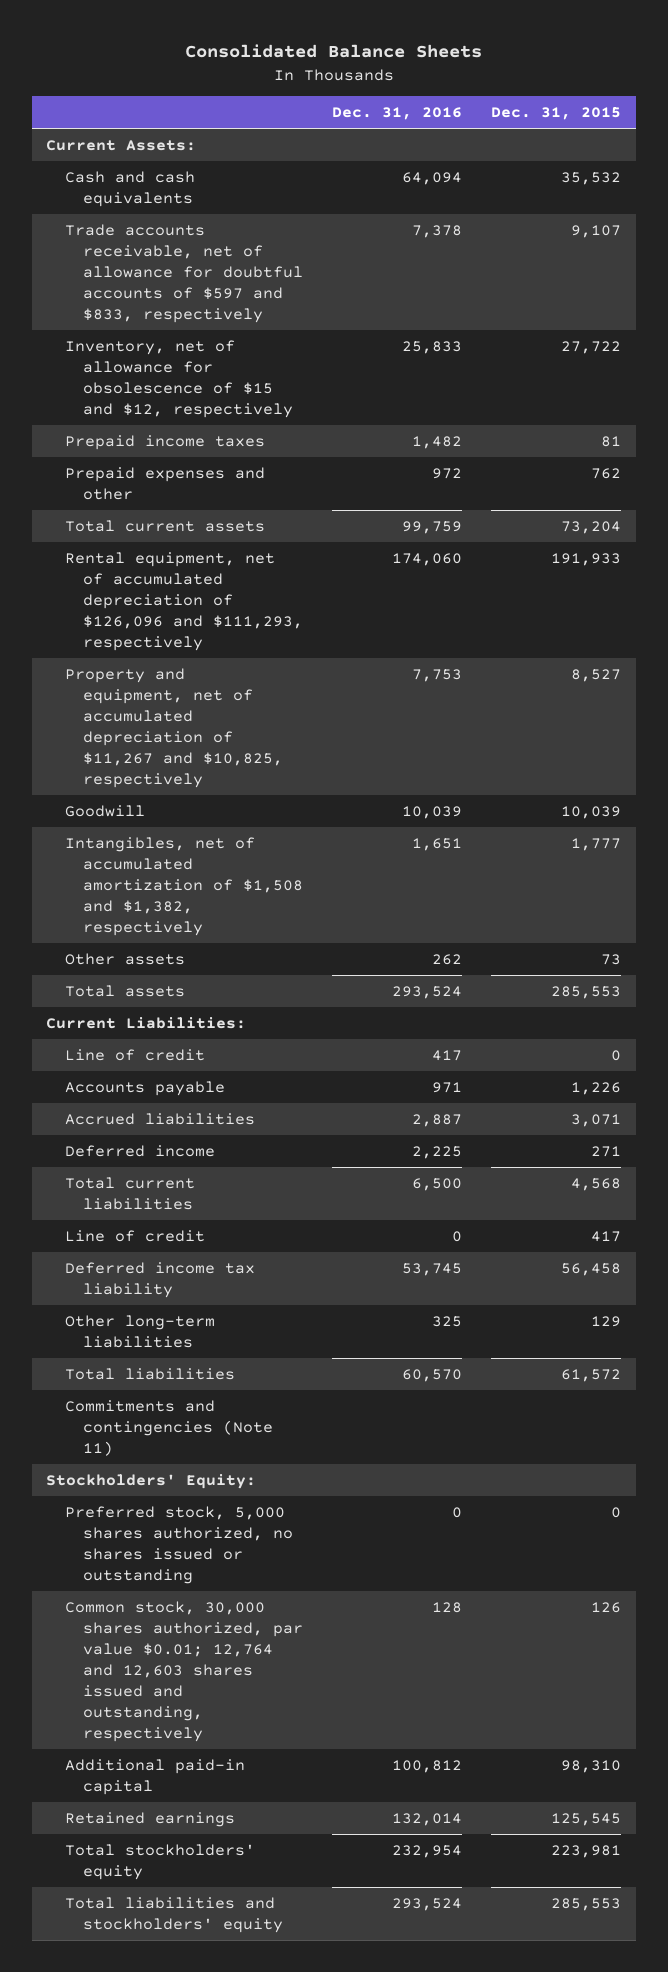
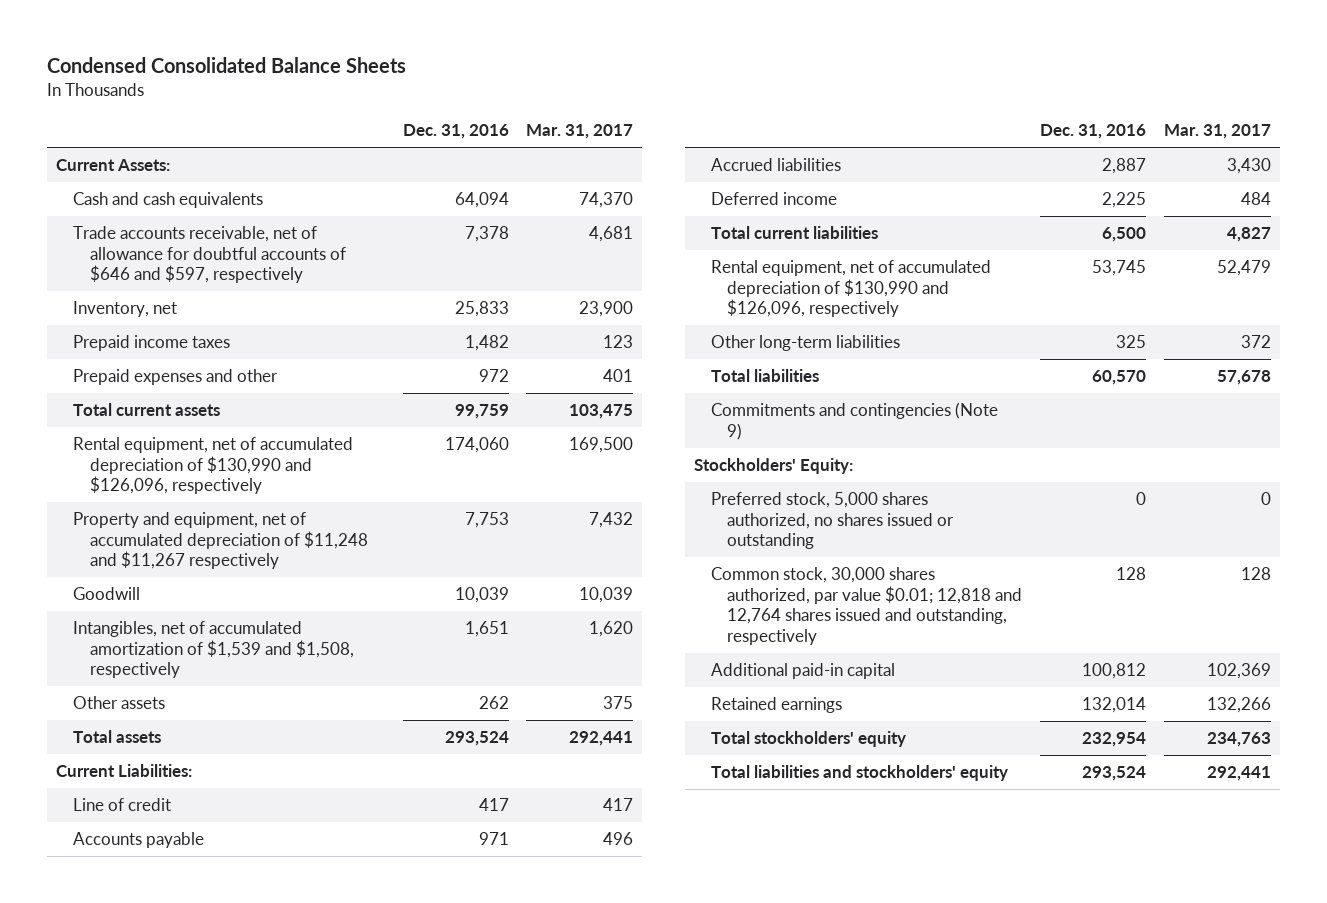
[184,44,482,59] Consolidated Balance Sheets -> [46,57,406,74] Condensed Consolidated Balance Sheets
[491,107,622,121] Dec. 31, 2015 -> none
none -> [526,124,634,140] Mar. 31, 2017
[64,223,304,324] Trade accounts receivable, net of allowance for doubtful accounts of $597 and $833, respectively -> [72,226,346,284] Trade accounts receivable, net of allowance for doubtful accounts of $646 and $597, respectively
[64,339,294,419] Inventory, net of allowance for obsolescence of $15 and $12, respectively -> [72,301,177,318] Inventory, net
[64,551,304,652] Rental equipment, net of accumulated depreciation of $126,096 and $111,293, respectively -> [72,437,353,495] Rental equipment, net of accumulated depreciation of $130,990 and $126,096, respectively
[64,667,284,789] Property and equipment, net of accumulated depreciation of $11,267 and $10,825, respectively -> [72,512,368,570] Property and equipment, net of accumulated depreciation of $11,248 and $11,267 respectively
[64,836,304,937] Intangibles, net of accumulated amortization of $1,508 and $1,382, respectively -> [72,621,354,679] Intangibles, net of accumulated amortization of $1,539 and $1,508, respectively
[64,1229,205,1242] Line of credit -> none
[64,1261,255,1298] Deferred income tax liability -> [710,260,991,318] Rental equipment, net of accumulated depreciation of $130,990 and $126,096, respectively
[64,1399,274,1457] Commitments and contingencies (Note 11) -> [710,402,998,440] Commitments and contingencies (Note 9)
[64,1600,304,1743] Common stock, 30,000 shares authorized, par value $0.01; 12,764 and 12,603 shares issued and outstanding, respectively -> [710,567,1023,645] Common stock, 30,000 shares authorized, par value $0.01; 12,818 and 12,764 shares issued and outstanding, respectively

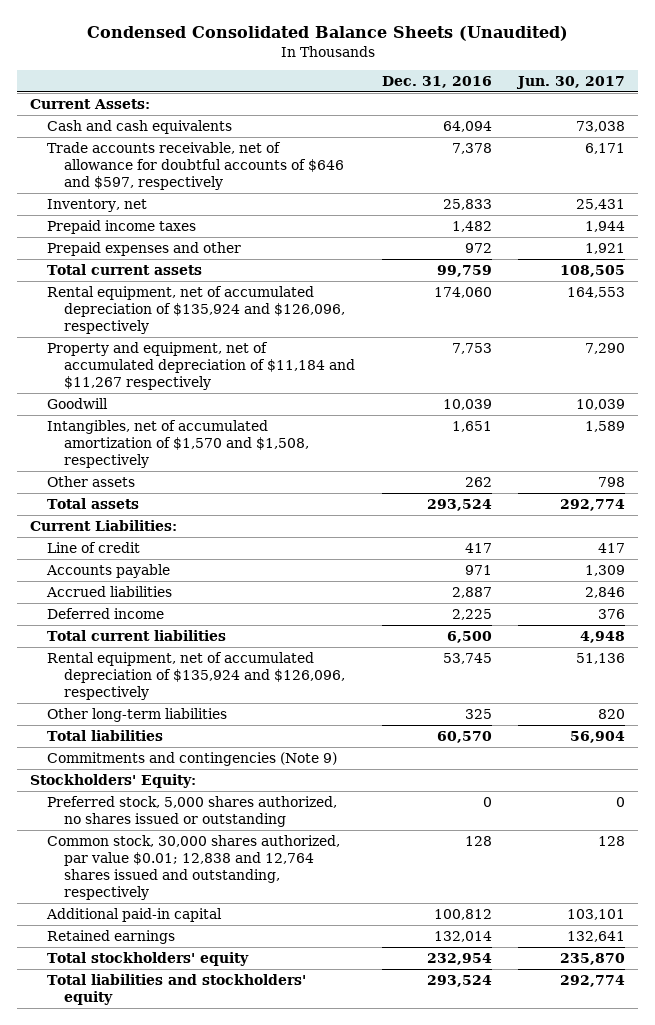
[46,57,406,74] Condensed Consolidated Balance Sheets -> [86,26,568,42] Condensed Consolidated Balance Sheets (Unaudited)
[526,124,634,140] Mar. 31, 2017 -> none
none -> [516,75,626,89] Jun. 30, 2017
[72,437,353,495] Rental equipment, net of accumulated depreciation of $130,990 and $126,096, respectively -> [47,285,345,334] Rental equipment, net of accumulated depreciation of $135,924 and $126,096, respectively
[72,512,368,570] Property and equipment, net of accumulated depreciation of $11,248 and $11,267 respectively -> [47,341,355,390] Property and equipment, net of accumulated depreciation of $11,184 and $11,267 respectively
[72,621,354,679] Intangibles, net of accumulated amortization of $1,539 and $1,508, respectively -> [47,419,309,468] Intangibles, net of accumulated amortization of $1,570 and $1,508, respectively
[710,260,991,318] Rental equipment, net of accumulated depreciation of $130,990 and $126,096, respectively -> [47,651,345,700] Rental equipment, net of accumulated depreciation of $135,924 and $126,096, respectively
[710,567,1023,645] Common stock, 30,000 shares authorized, par value $0.01; 12,818 and 12,764 shares issued and outstanding, respectively -> [47,834,341,900] Common stock, 30,000 shares authorized, par value $0.01; 12,838 and 12,764 shares issued and outstanding, respectively

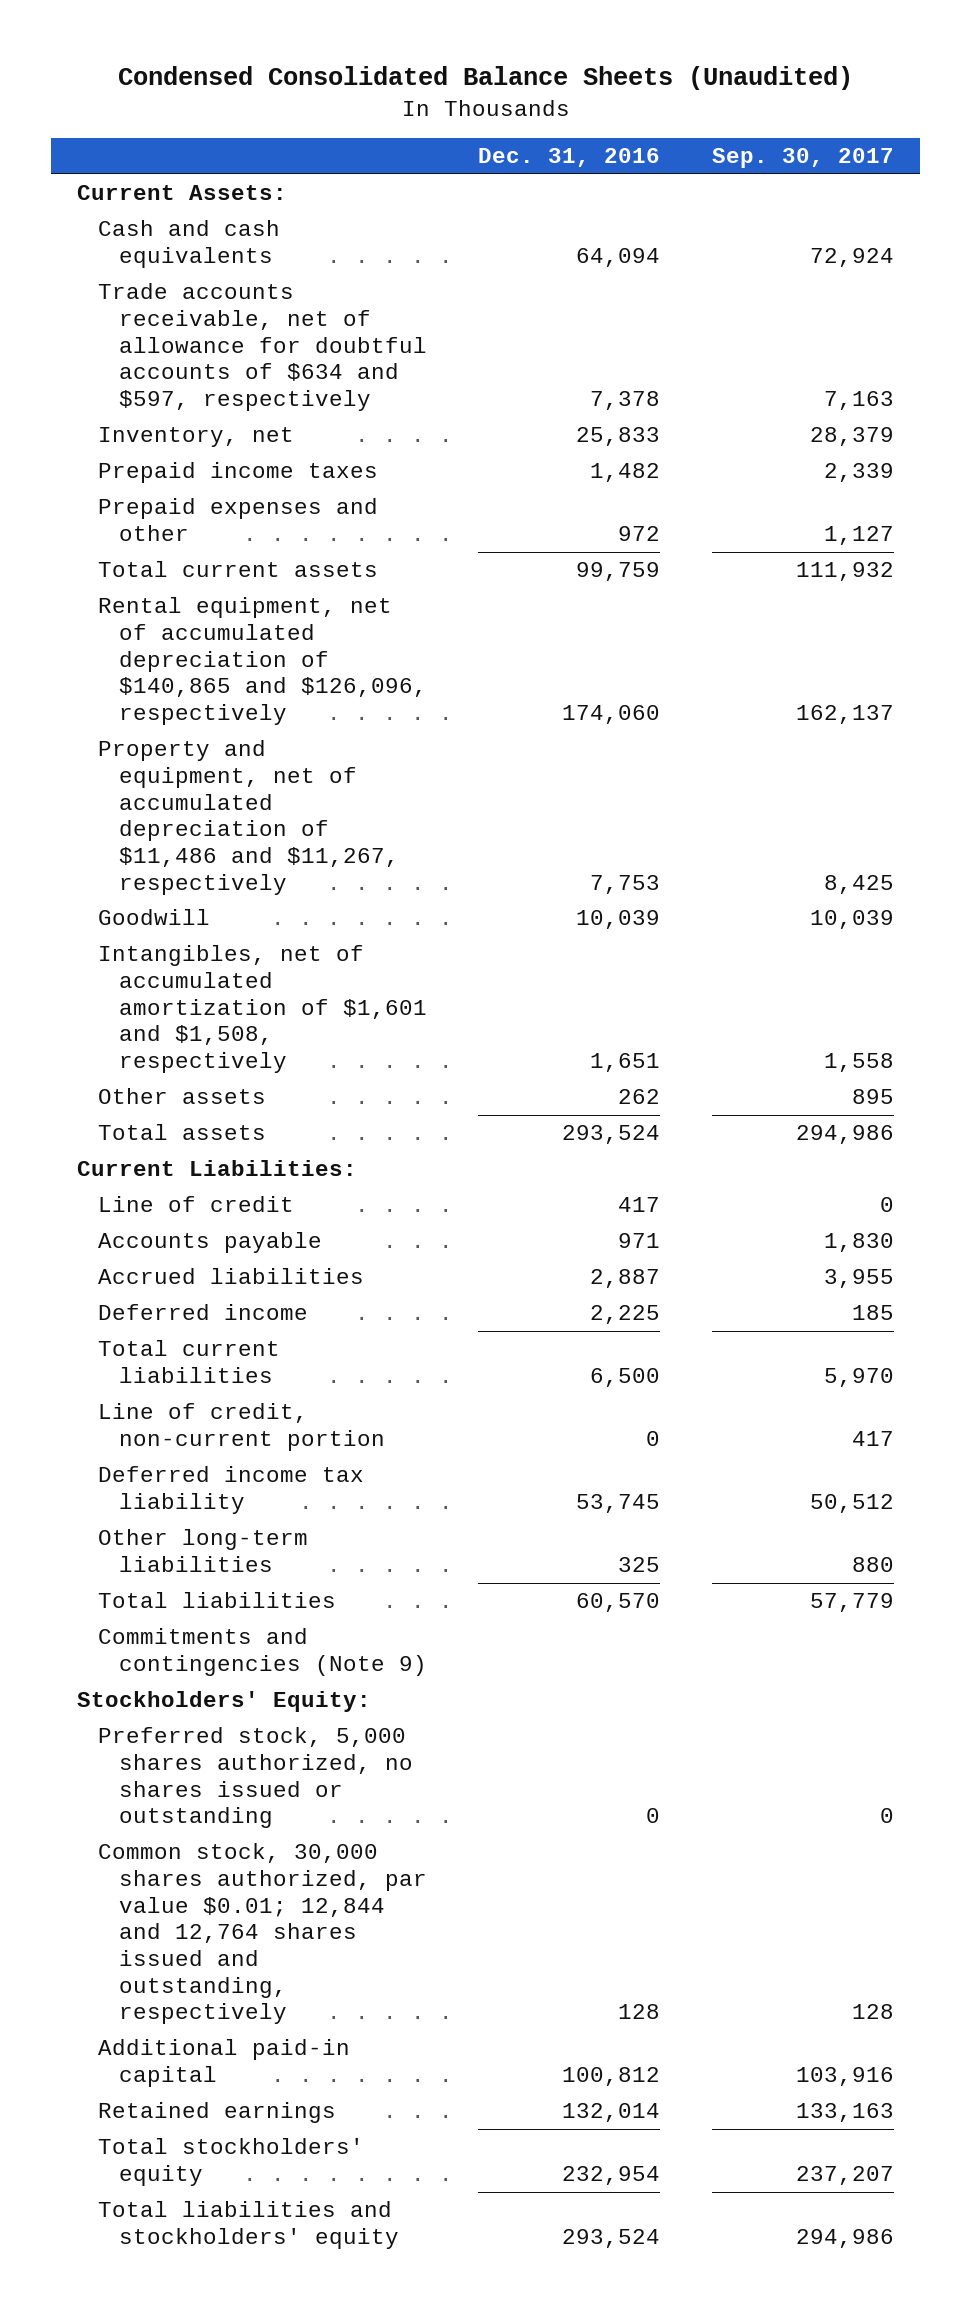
[516,75,626,89] Jun. 30, 2017 -> none
none -> [712,148,895,169] Sep. 30, 2017
[47,141,344,190] Trade accounts receivable, net of allowance for doubtful accounts of $646 and $597, respectively -> [97,283,427,411] Trade accounts receivable, net of allowance for doubtful accounts of $634 and $597, respectively
[47,285,345,334] Rental equipment, net of accumulated depreciation of $135,924 and $126,096, respectively -> [97,597,427,725] Rental equipment, net of accumulated depreciation of $140,865 and $126,096, respectively
[47,341,355,390] Property and equipment, net of accumulated depreciation of $11,184 and $11,267 respectively -> [97,740,399,895] Property and equipment, net of accumulated depreciation of $11,486 and $11,267, respectively
[47,419,309,468] Intangibles, net of accumulated amortization of $1,570 and $1,508, respectively -> [97,945,427,1073] Intangibles, net of accumulated amortization of $1,601 and $1,508, respectively
none -> [97,1403,385,1452] Line of credit, non-current portion
[47,651,345,700] Rental equipment, net of accumulated depreciation of $135,924 and $126,096, respectively -> [97,1466,364,1515] Deferred income tax liability
[47,834,341,900] Common stock, 30,000 shares authorized, par value $0.01; 12,838 and 12,764 shares issued and outstanding, respectively -> [97,1843,427,2025] Common stock, 30,000 shares authorized, par value $0.01; 12,844 and 12,764 shares issued and outstanding, respectively

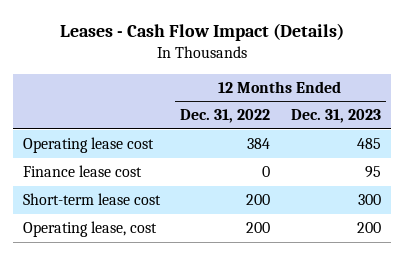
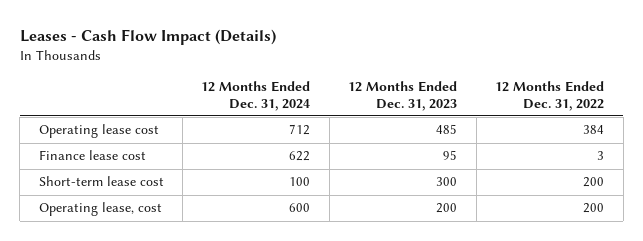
none -> [201,80,311,111] 12 Months Ended Dec. 31, 2024
[262,166,271,178] 0 -> [597,151,605,161] 3

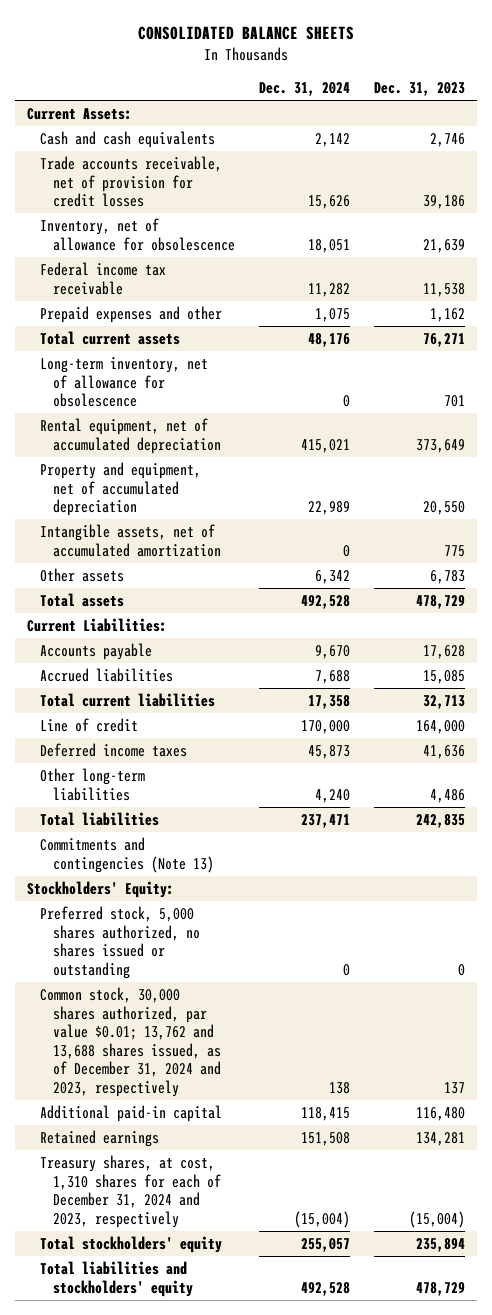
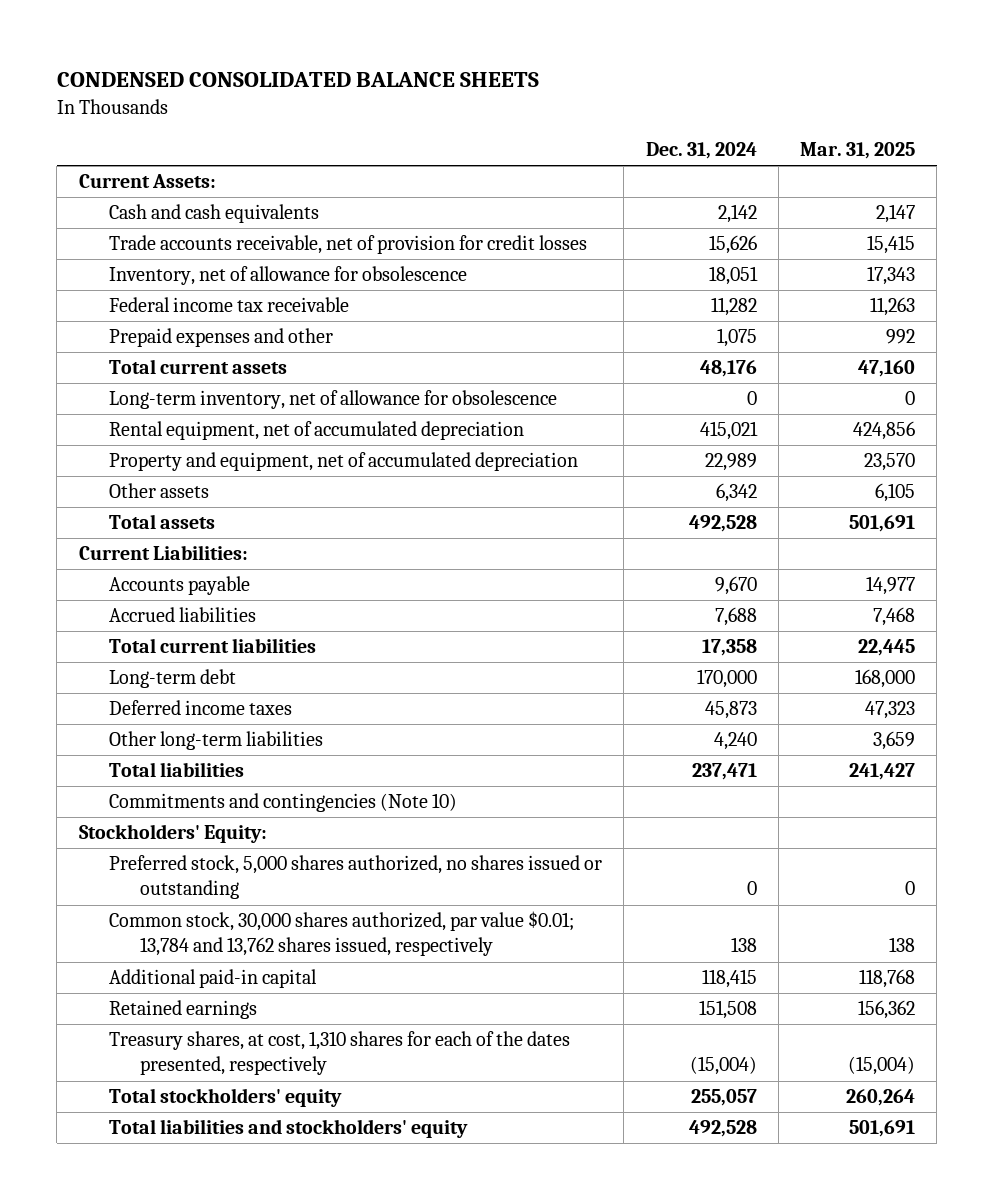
[138,25,355,40] CONSOLIDATED BALANCE SHEETS -> [56,72,539,88] CONDENSED CONSOLIDATED BALANCE SHEETS
[374,82,466,97] Dec. 31, 2023 -> none
none -> [800,142,916,160] Mar. 31, 2025
[39,523,221,557] Intangible assets, net of accumulated amortization -> none
[39,717,138,732] Line of credit -> [109,669,237,689] Long-term debt
[39,836,214,873] Commitments and contingencies (Note 13) -> [109,793,458,813] Commitments and contingencies (Note 10)
[39,986,221,1097] Common stock, 30,000 shares authorized, par value $0.01; 13,762 and 13,688 shares issued, as of December 31, 2024 and 2023, respectively -> [109,911,575,957] Common stock, 30,000 shares authorized, par value $0.01; 13,784 and 13,762 shares issued, respectively
[39,1154,221,1228] Treasury shares, at cost, 1,310 shares for each of December 31, 2024 and 2023, respectively -> [109,1031,571,1076] Treasury shares, at cost, 1,310 shares for each of the dates presented, respectively

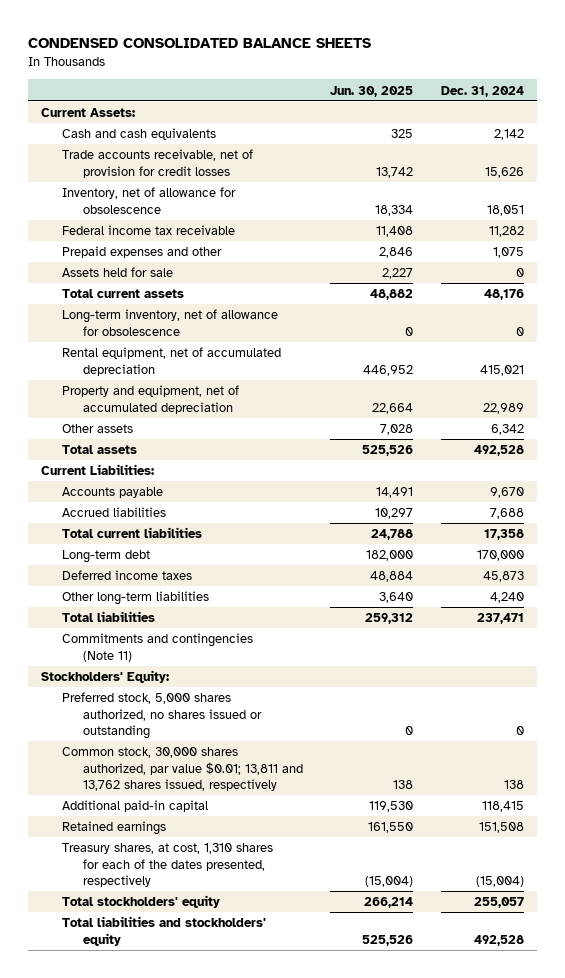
[800,142,916,160] Mar. 31, 2025 -> none
none -> [330,85,414,97] Jun. 30, 2025
none -> [62,267,174,278] Assets held for sale
[109,793,458,813] Commitments and contingencies (Note 10) -> [62,633,254,662] Commitments and contingencies (Note 11)
[109,911,575,957] Common stock, 30,000 shares authorized, par value $0.01; 13,784 and 13,762 shares issued, respectively -> [62,747,304,792] Common stock, 30,000 shares authorized, par value $0.01; 13,811 and 13,762 shares issued, respectively

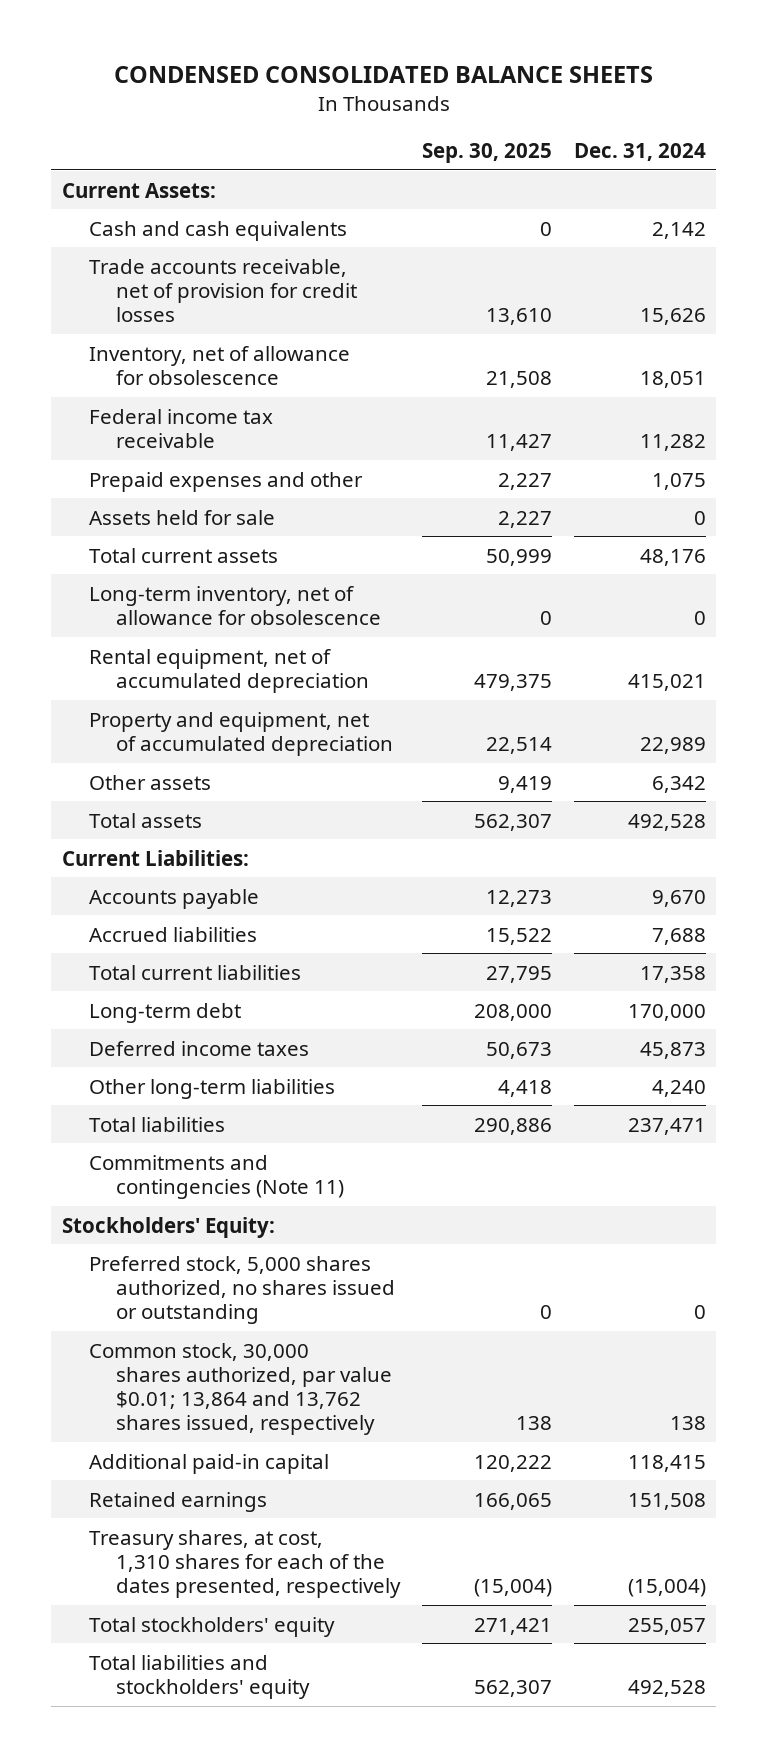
[330,85,414,97] Jun. 30, 2025 -> none
none -> [421,142,552,163] Sep. 30, 2025
[62,747,304,792] Common stock, 30,000 shares authorized, par value $0.01; 13,811 and 13,762 shares issued, respectively -> [89,1342,393,1436] Common stock, 30,000 shares authorized, par value $0.01; 13,864 and 13,762 shares issued, respectively

